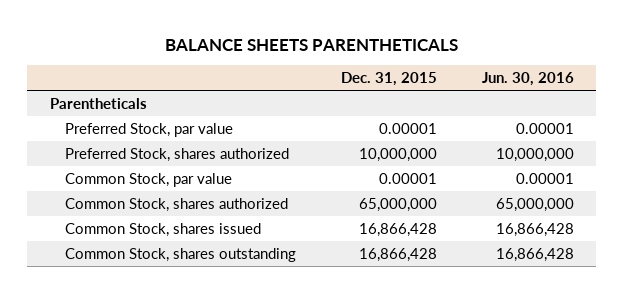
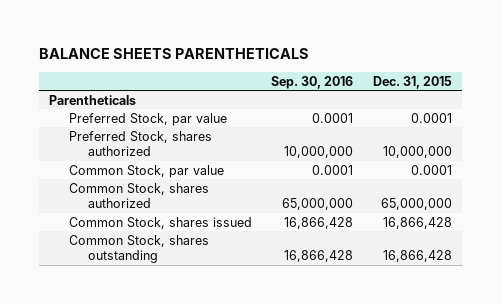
[481,72,574,87] Jun. 30, 2016 -> none
none -> [271,75,354,89] Sep. 30, 2016
[378,122,437,134] 0.00001 -> [411,112,453,123] 0.0001
[378,172,437,184] 0.00001 -> [411,164,453,175] 0.0001

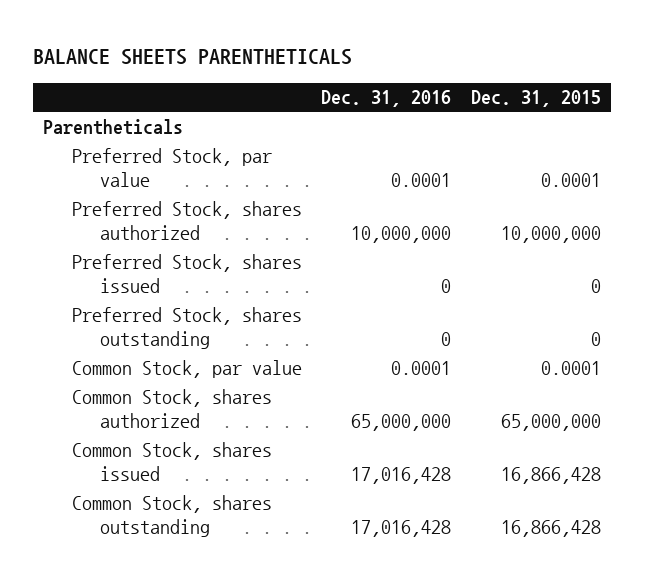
[271,75,354,89] Sep. 30, 2016 -> none
none -> [321,90,452,108] Dec. 31, 2016
none -> [71,253,302,293] Preferred Stock, shares issued
none -> [71,306,302,349] Preferred Stock, shares outstanding

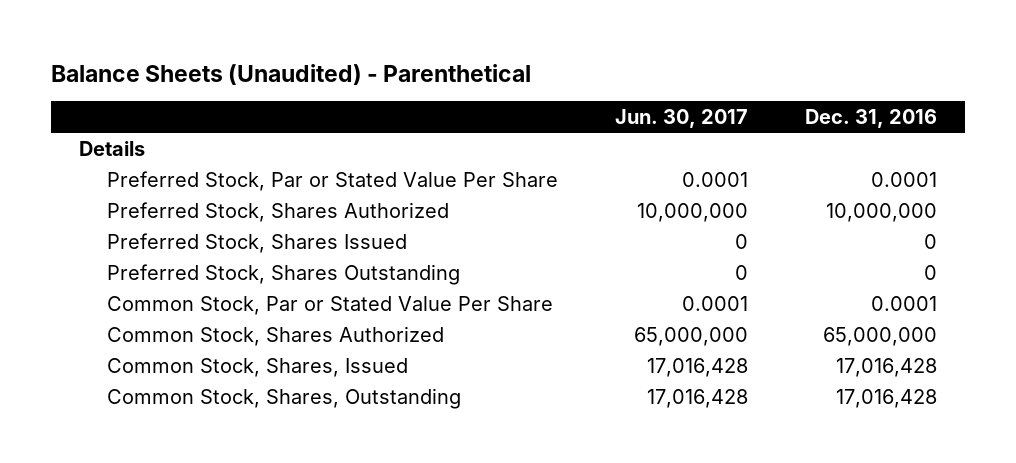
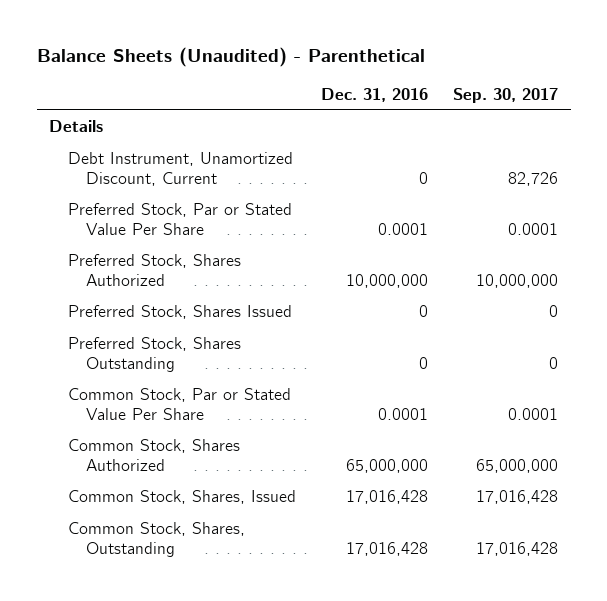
[614,108,748,128] Jun. 30, 2017 -> none
none -> [453,87,559,103] Sep. 30, 2017
none -> [67,152,293,187] Debt Instrument, Unamortized Discount, Current

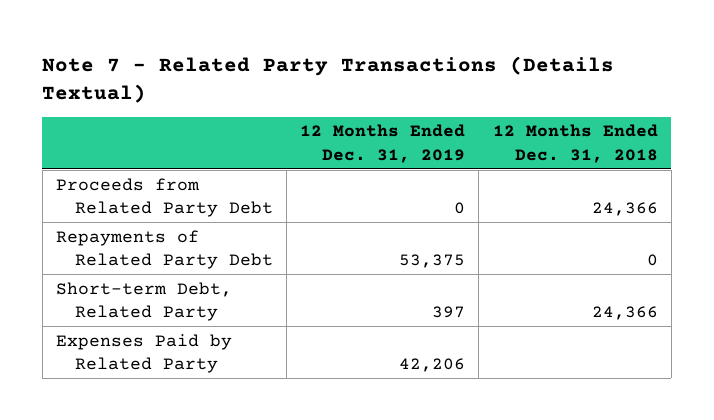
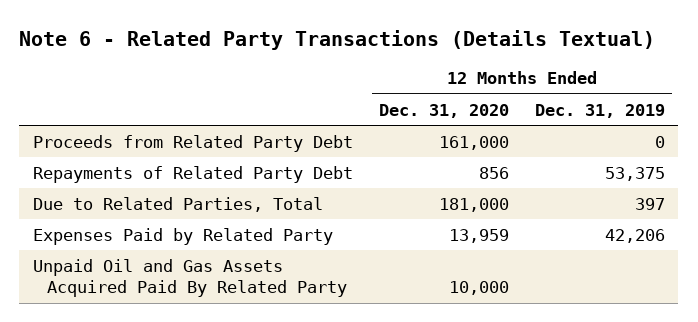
[42,55,615,103] Note 7 - Related Party Transactions (Details Textual) -> [19,29,656,50] Note 6 - Related Party Transactions (Details Textual)
[492,124,658,163] 12 Months Ended Dec. 31, 2018 -> none
none -> [378,103,509,118] Dec. 31, 2020
[56,281,233,321] Short-term Debt, Related Party -> [32,196,323,212] Due to Related Parties, Total
none -> [32,258,347,298] Unpaid Oil and Gas Assets Acquired Paid By Related Party

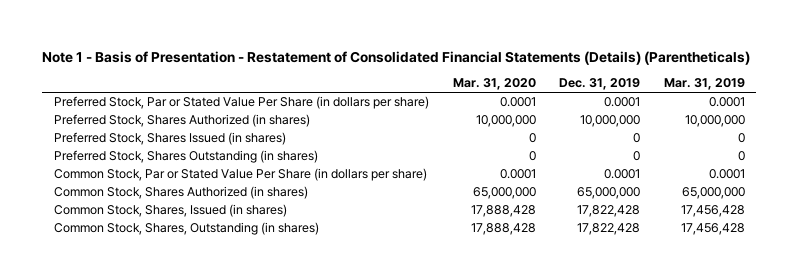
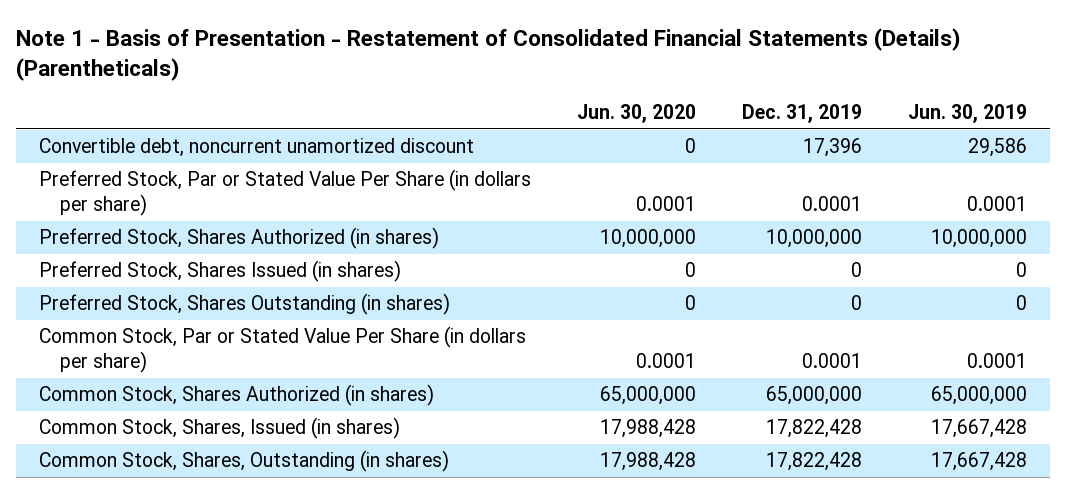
[452,78,536,91] Mar. 31, 2020 -> none
[663,78,745,91] Mar. 31, 2019 -> none
none -> [577,104,697,124] Jun. 30, 2020
none -> [908,104,1028,124] Jun. 30, 2019
none -> [39,138,475,158] Convertible debt, noncurrent unamortized discount

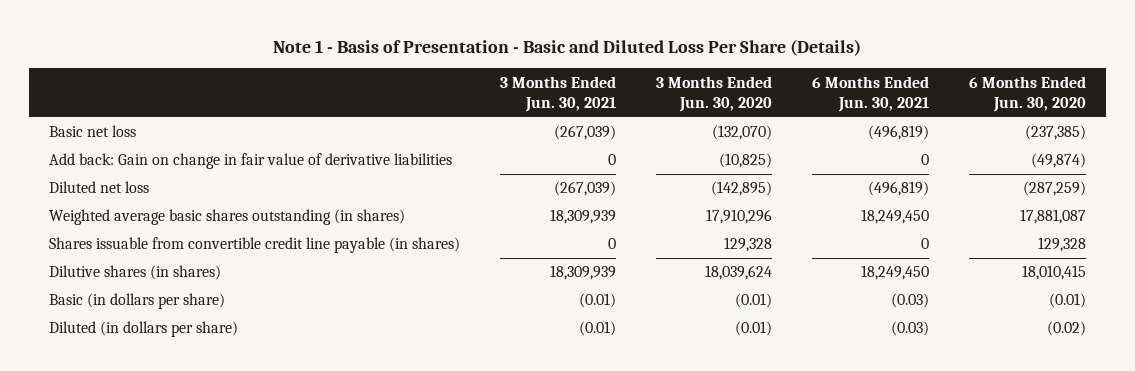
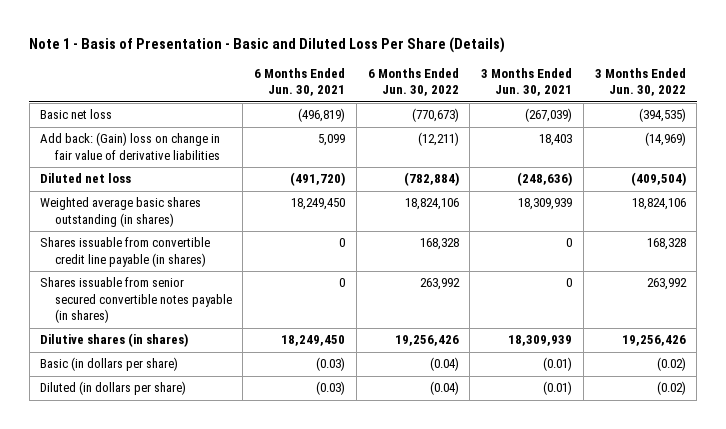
[655,75,772,112] 3 Months Ended Jun. 30, 2020 -> none
[969,75,1087,112] 6 Months Ended Jun. 30, 2020 -> none
none -> [367,68,459,97] 6 Months Ended Jun. 30, 2022
none -> [594,68,686,97] 3 Months Ended Jun. 30, 2022
[48,153,452,170] Add back: Gain on change in fair value of derivative liabilities -> [40,132,221,160] Add back: (Gain) loss on change in fair value of derivative liabilities
[607,154,616,166] 0 -> [539,134,573,147] 18,403
[921,154,930,166] 0 -> [318,134,346,147] 5,099
[553,181,616,197] (267,039) -> [517,172,573,187] (248,636)
[868,181,930,197] (496,819) -> [290,172,346,187] (491,720)
none -> [40,277,232,324] Shares issuable from senior secured convertible notes payable (in shares)

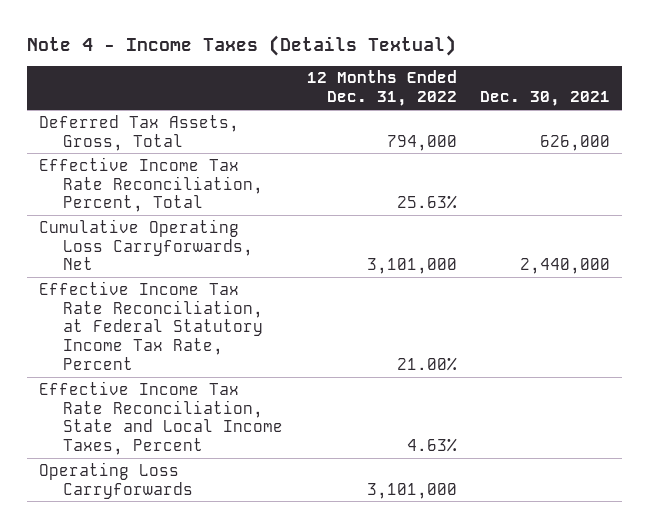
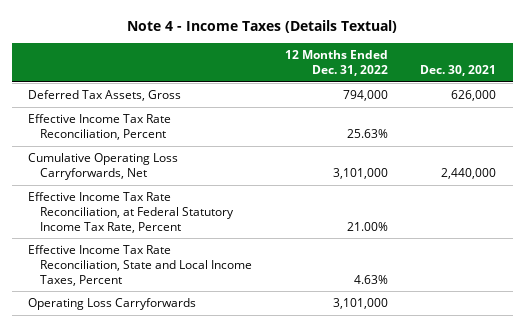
[38,114,239,151] Deferred Tax Assets, Gross, Total -> [28,90,182,102] Deferred Tax Assets, Gross
[38,156,263,213] Effective Income Tax Rate Reconciliation, Percent, Total -> [28,114,172,140] Effective Income Tax Rate Reconciliation, Percent

